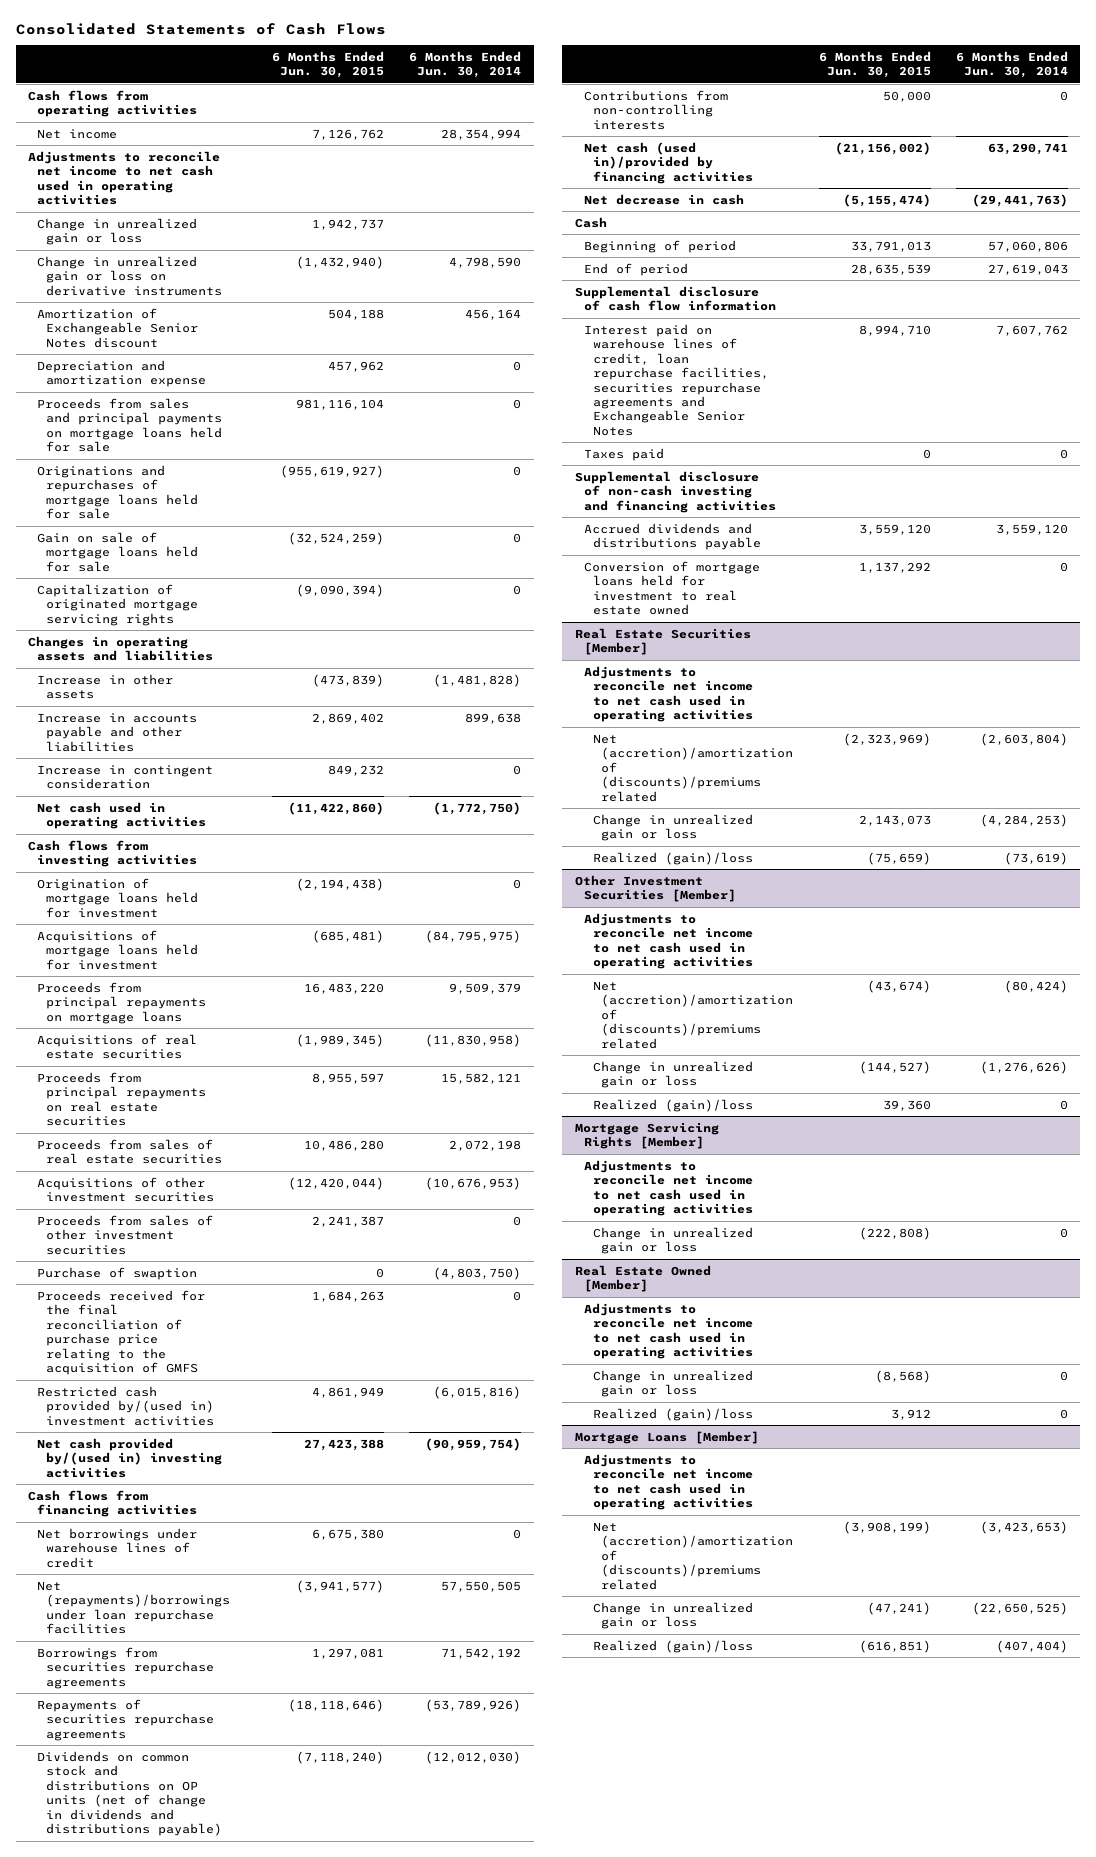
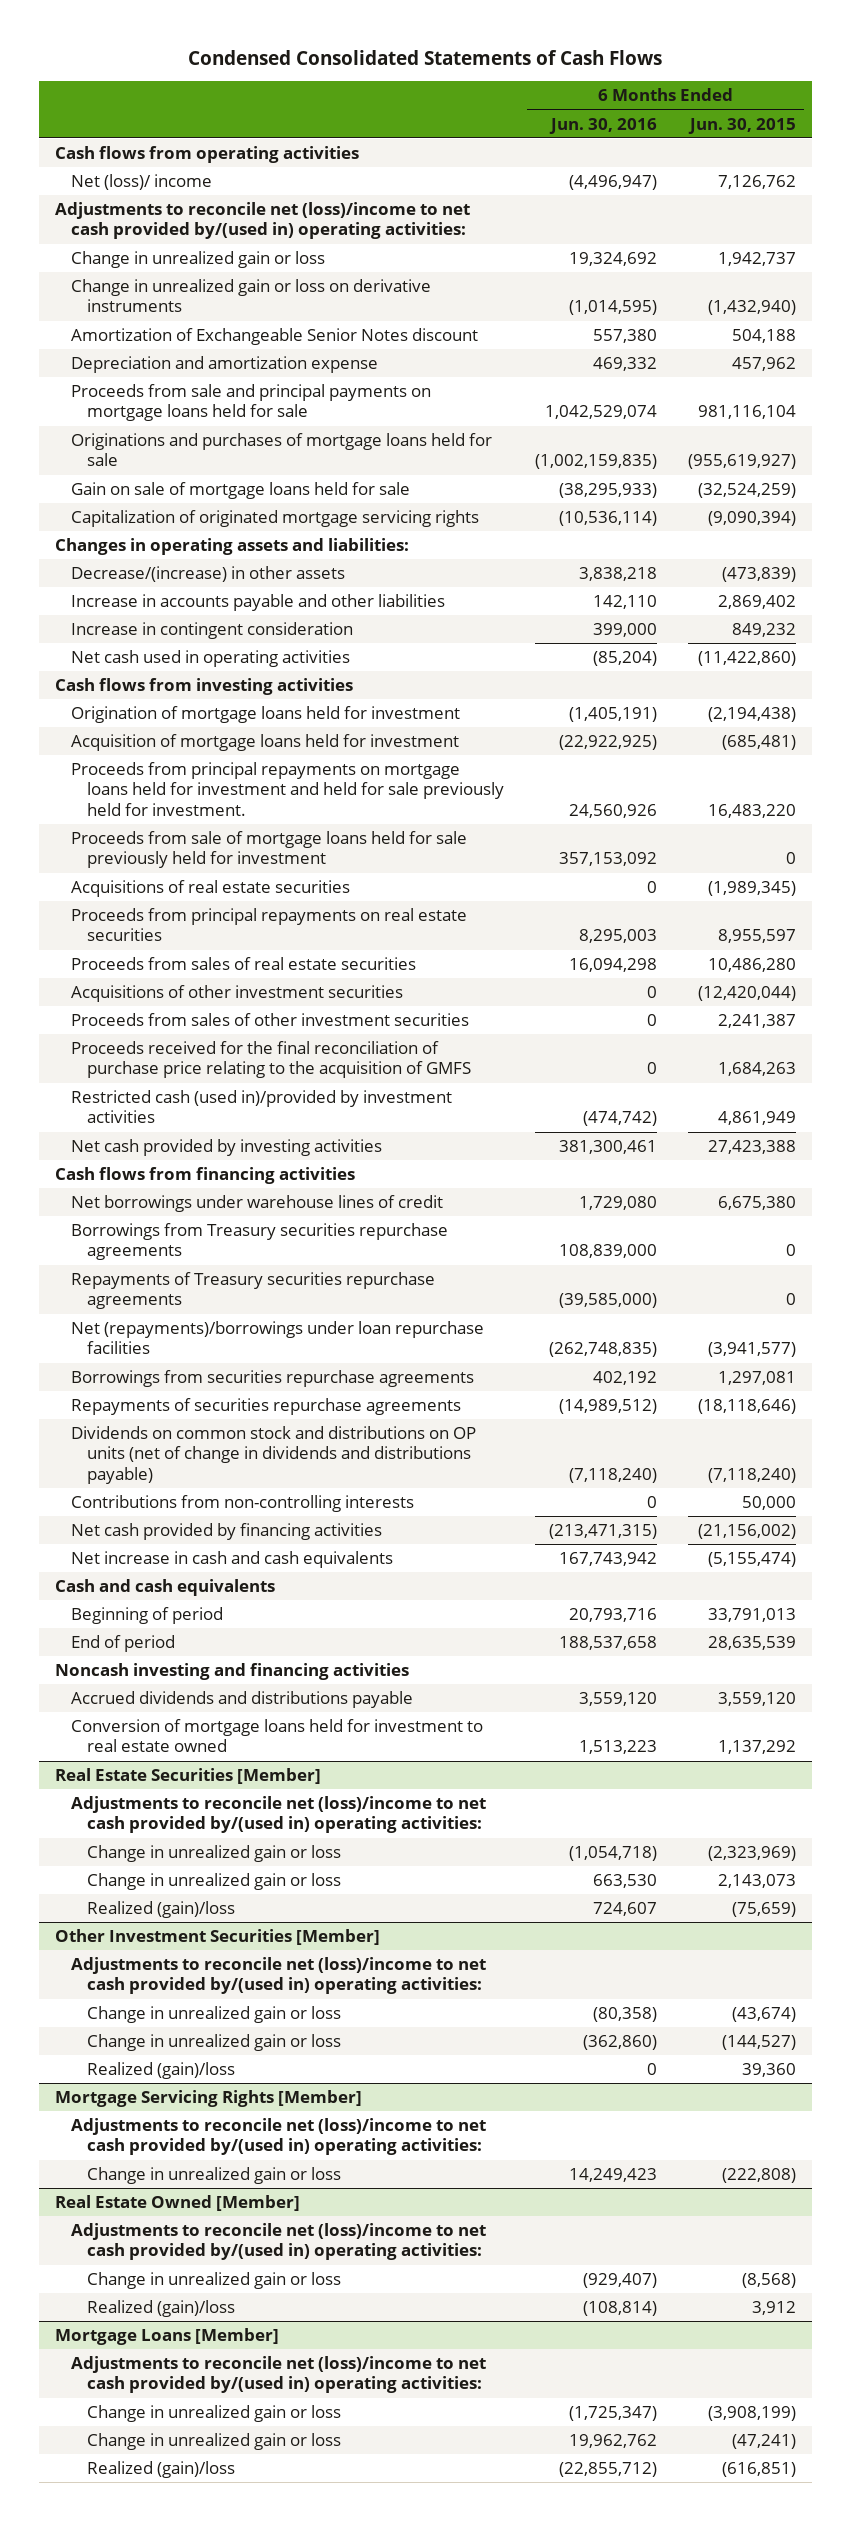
[15,22,386,35] Consolidated Statements of Cash Flows -> [188,49,663,65] Condensed Consolidated Statements of Cash Flows
[408,50,521,79] 6 Months Ended Jun. 30, 2014 -> none
none -> [548,117,657,134] Jun. 30, 2016
[36,128,117,139] Net income -> [70,174,212,191] Net (loss)/ income
[28,150,221,206] Adjustments to reconcile net income to net cash used in operating activities -> [54,202,470,240] Adjustments to reconcile net (loss)/income to net cash provided by/(used in) operating activities:
[36,397,222,453] Proceeds from sales and principal payments on mortgage loans held for sale -> [70,384,431,422] Proceeds from sale and principal payments on mortgage loans held for sale
[36,464,198,520] Originations and repurchases of mortgage loans held for sale -> [70,433,492,467] Originations and purchases of mortgage loans held for sale
[28,635,213,662] Changes in operating assets and liabilities -> [54,538,409,556] Changes in operating assets and liabilities:
[36,673,173,700] Increase in other assets -> [70,566,345,583] Decrease/(increase) in other assets
[36,929,198,970] Acquisitions of mortgage loans held for investment -> [70,734,459,752] Acquisition of mortgage loans held for investment
[36,981,206,1024] Proceeds from principal repayments on mortgage loans -> [70,762,504,816] Proceeds from principal repayments on mortgage loans held for investment and held for sale previously held for investment.
none -> [70,831,467,869] Proceeds from sale of mortgage loans held for sale previously held for investment
[36,1266,197,1280] Purchase of swaption -> none
[36,1385,214,1426] Restricted cash provided by/(used in) investment activities -> [70,1090,452,1124] Restricted cash (used in)/provided by investment activities
[36,1437,222,1478] Net cash provided by/(used in) investing activities -> [70,1139,382,1157] Net cash provided by investing activities
none -> [70,1223,448,1261] Borrowings from Treasury securities repurchase agreements
none -> [70,1272,435,1310] Repayments of Treasury securities repurchase agreements
[583,141,753,184] Net cash (used in)/provided by financing activities -> [70,1523,382,1541] Net cash provided by financing activities
[583,193,744,205] Net decrease in cash -> [70,1551,393,1569] Net increase in cash and cash equivalents
[575,216,608,228] Cash -> [54,1579,275,1597] Cash and cash equivalents
[575,285,776,312] Supplemental disclosure of cash flow information -> none
[583,323,769,436] Interest paid on warehouse lines of credit, loan repurchase facilities, securities repurchase agreements and Exchangeable Senior Notes -> none
[583,447,664,461] Taxes paid -> none
[575,470,776,513] Supplemental disclosure of non-cash investing and financing activities -> [54,1663,409,1681] Noncash investing and financing activities
[583,665,753,723] Adjustments to reconcile net income to net cash used in operating activities -> [70,1796,486,1834] Adjustments to reconcile net (loss)/income to net cash provided by/(used in) operating activities:
[592,733,794,802] Net (accretion)/amortization of (discounts)/premiums related -> [86,1845,341,1863] Change in unrealized gain or loss
[583,912,753,970] Adjustments to reconcile net income to net cash used in operating activities -> [70,1957,486,1995] Adjustments to reconcile net (loss)/income to net cash provided by/(used in) operating activities:
[592,980,794,1049] Net (accretion)/amortization of (discounts)/premiums related -> [86,2006,341,2024] Change in unrealized gain or loss
[583,1159,753,1217] Adjustments to reconcile net income to net cash used in operating activities -> [70,2118,486,2156] Adjustments to reconcile net (loss)/income to net cash provided by/(used in) operating activities:
[583,1302,753,1360] Adjustments to reconcile net income to net cash used in operating activities -> [70,2223,486,2261] Adjustments to reconcile net (loss)/income to net cash provided by/(used in) operating activities:
[583,1453,753,1511] Adjustments to reconcile net income to net cash used in operating activities -> [70,2356,486,2394] Adjustments to reconcile net (loss)/income to net cash provided by/(used in) operating activities:
[592,1521,794,1590] Net (accretion)/amortization of (discounts)/premiums related -> [86,2405,341,2423] Change in unrealized gain or loss

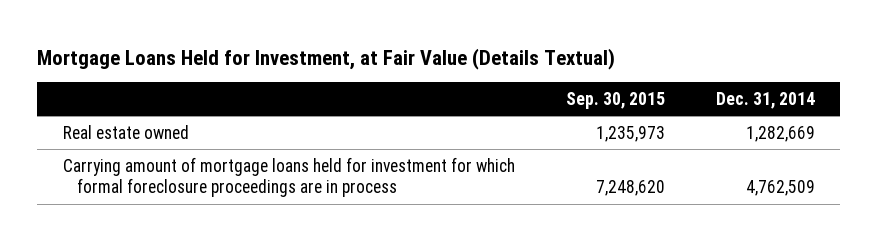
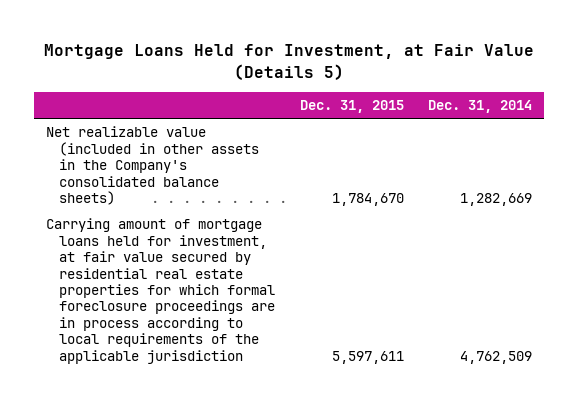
[37,47,616,70] Mortgage Loans Held for Investment, at Fair Value (Details Textual) -> [44,43,535,80] Mortgage Loans Held for Investment, at Fair Value (Details 5)
[565,92,665,110] Sep. 30, 2015 -> none
none -> [299,100,404,114] Dec. 31, 2015
[62,124,189,139] Real estate owned -> [46,126,260,206] Net realizable value (included in other assets in the Company's consolidated balance sheets)
[62,156,515,198] Carrying amount of mortgage loans held for investment for which formal foreclosure proceedings are in process -> [46,218,276,364] Carrying amount of mortgage loans held for investment, at fair value secured by residential real estate properties for which formal foreclosure proceedings are in process according to local requirements of the applicable jurisdiction

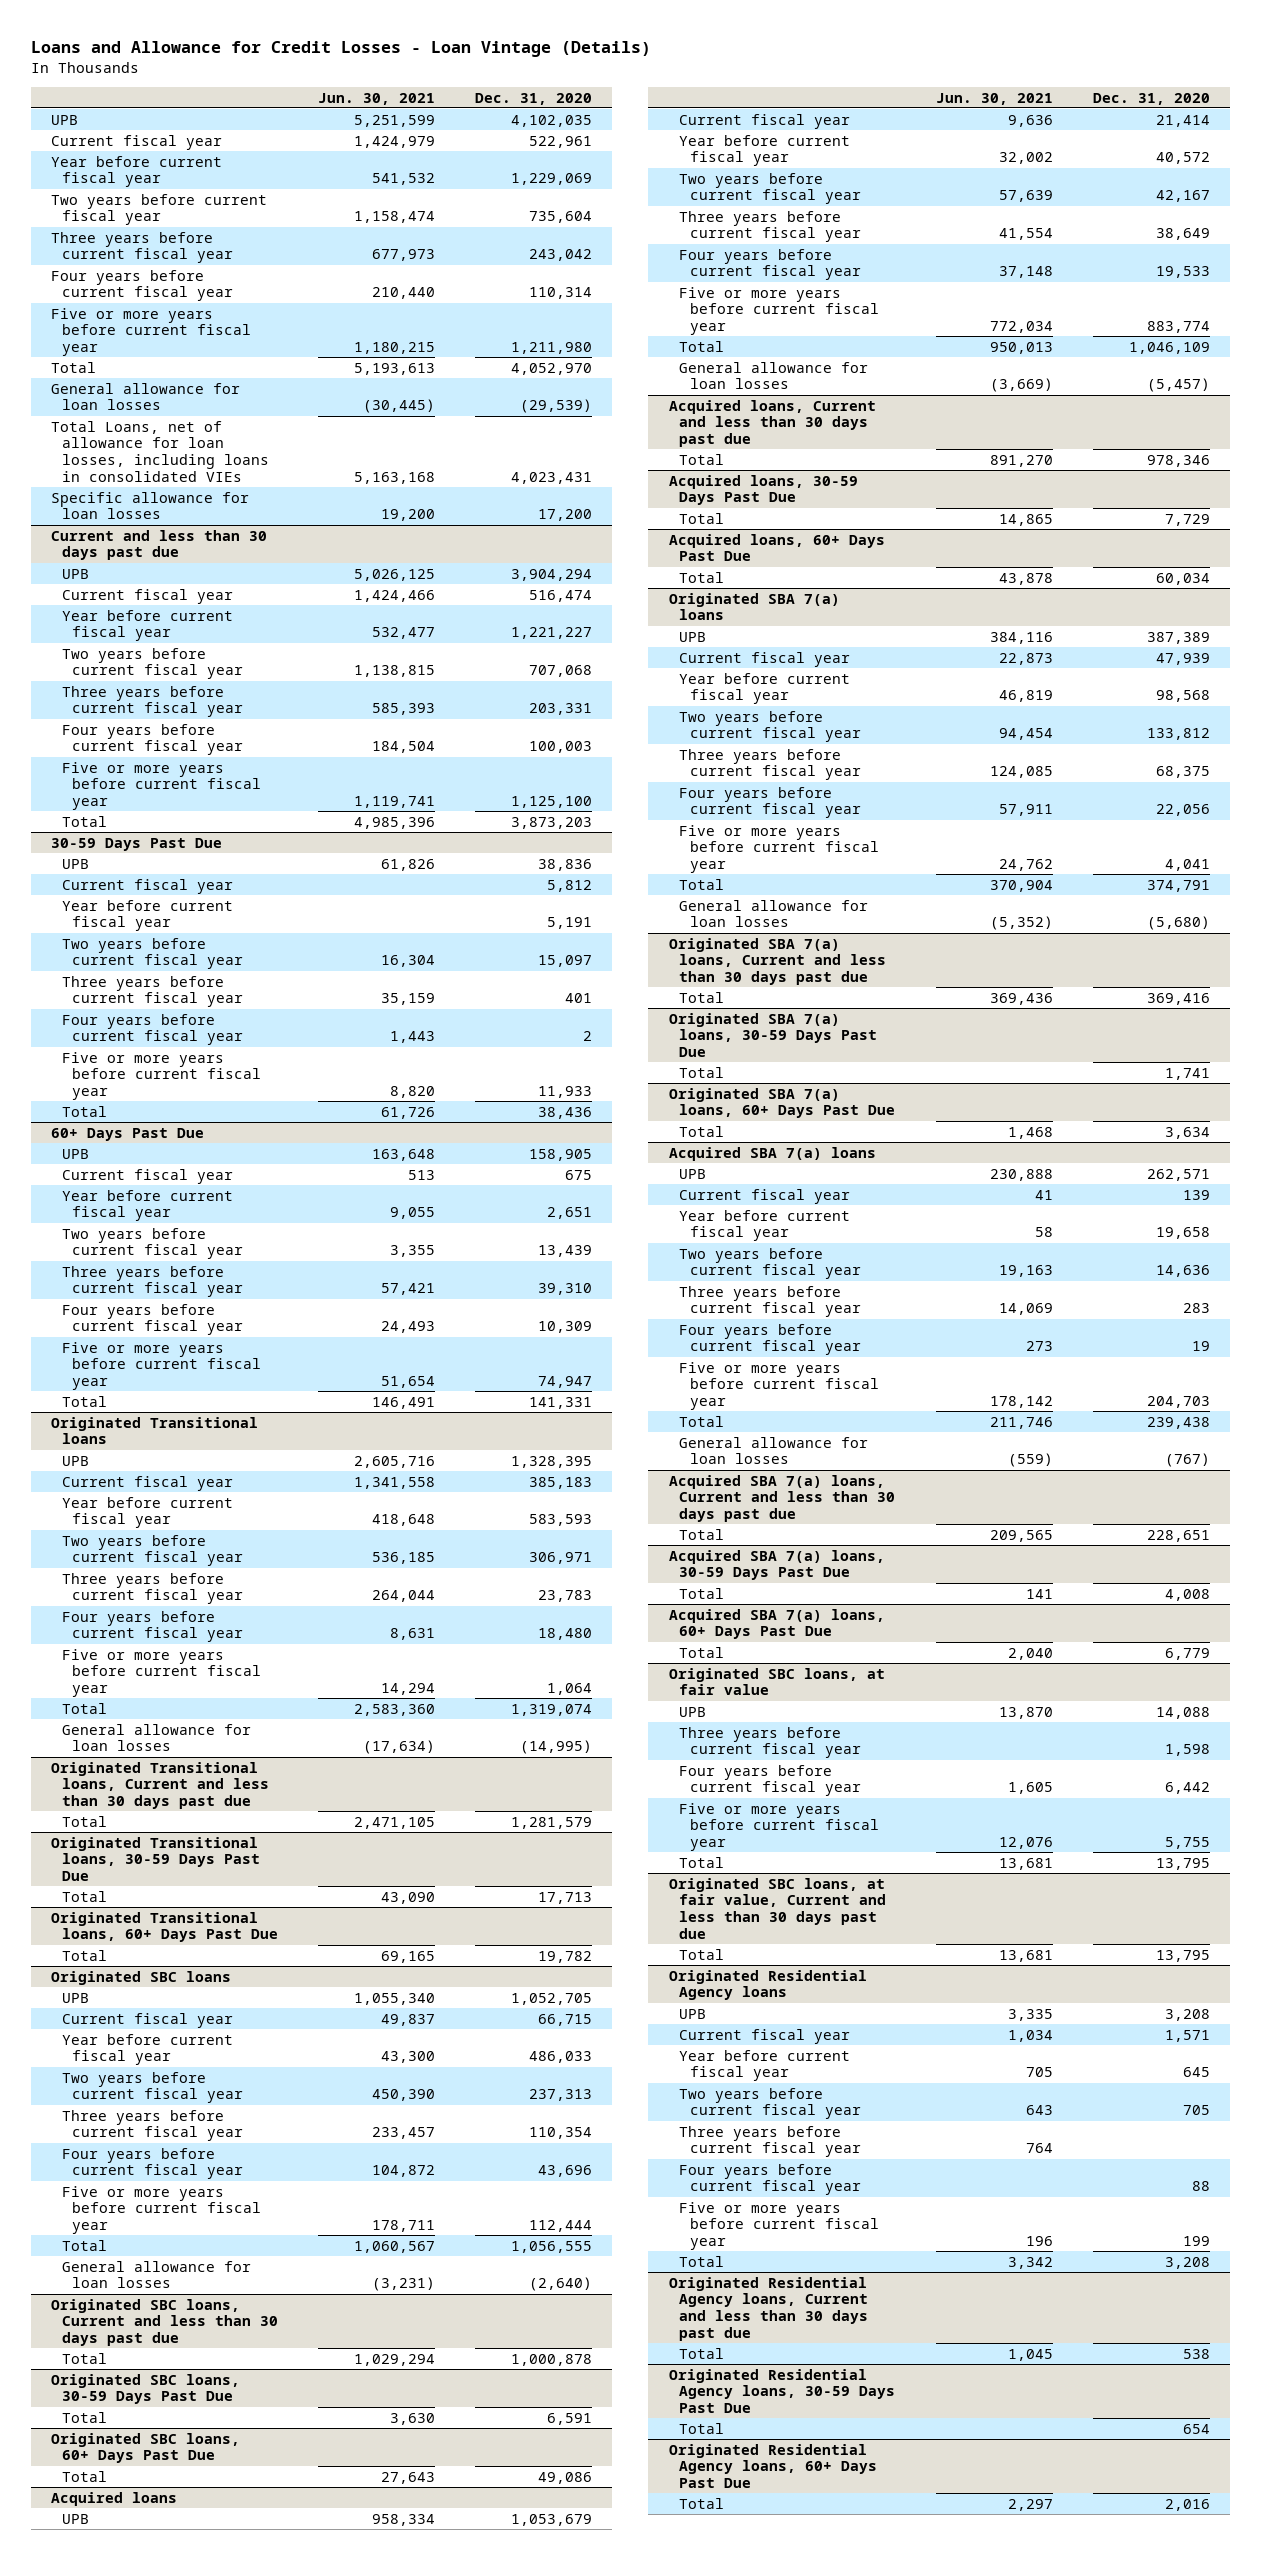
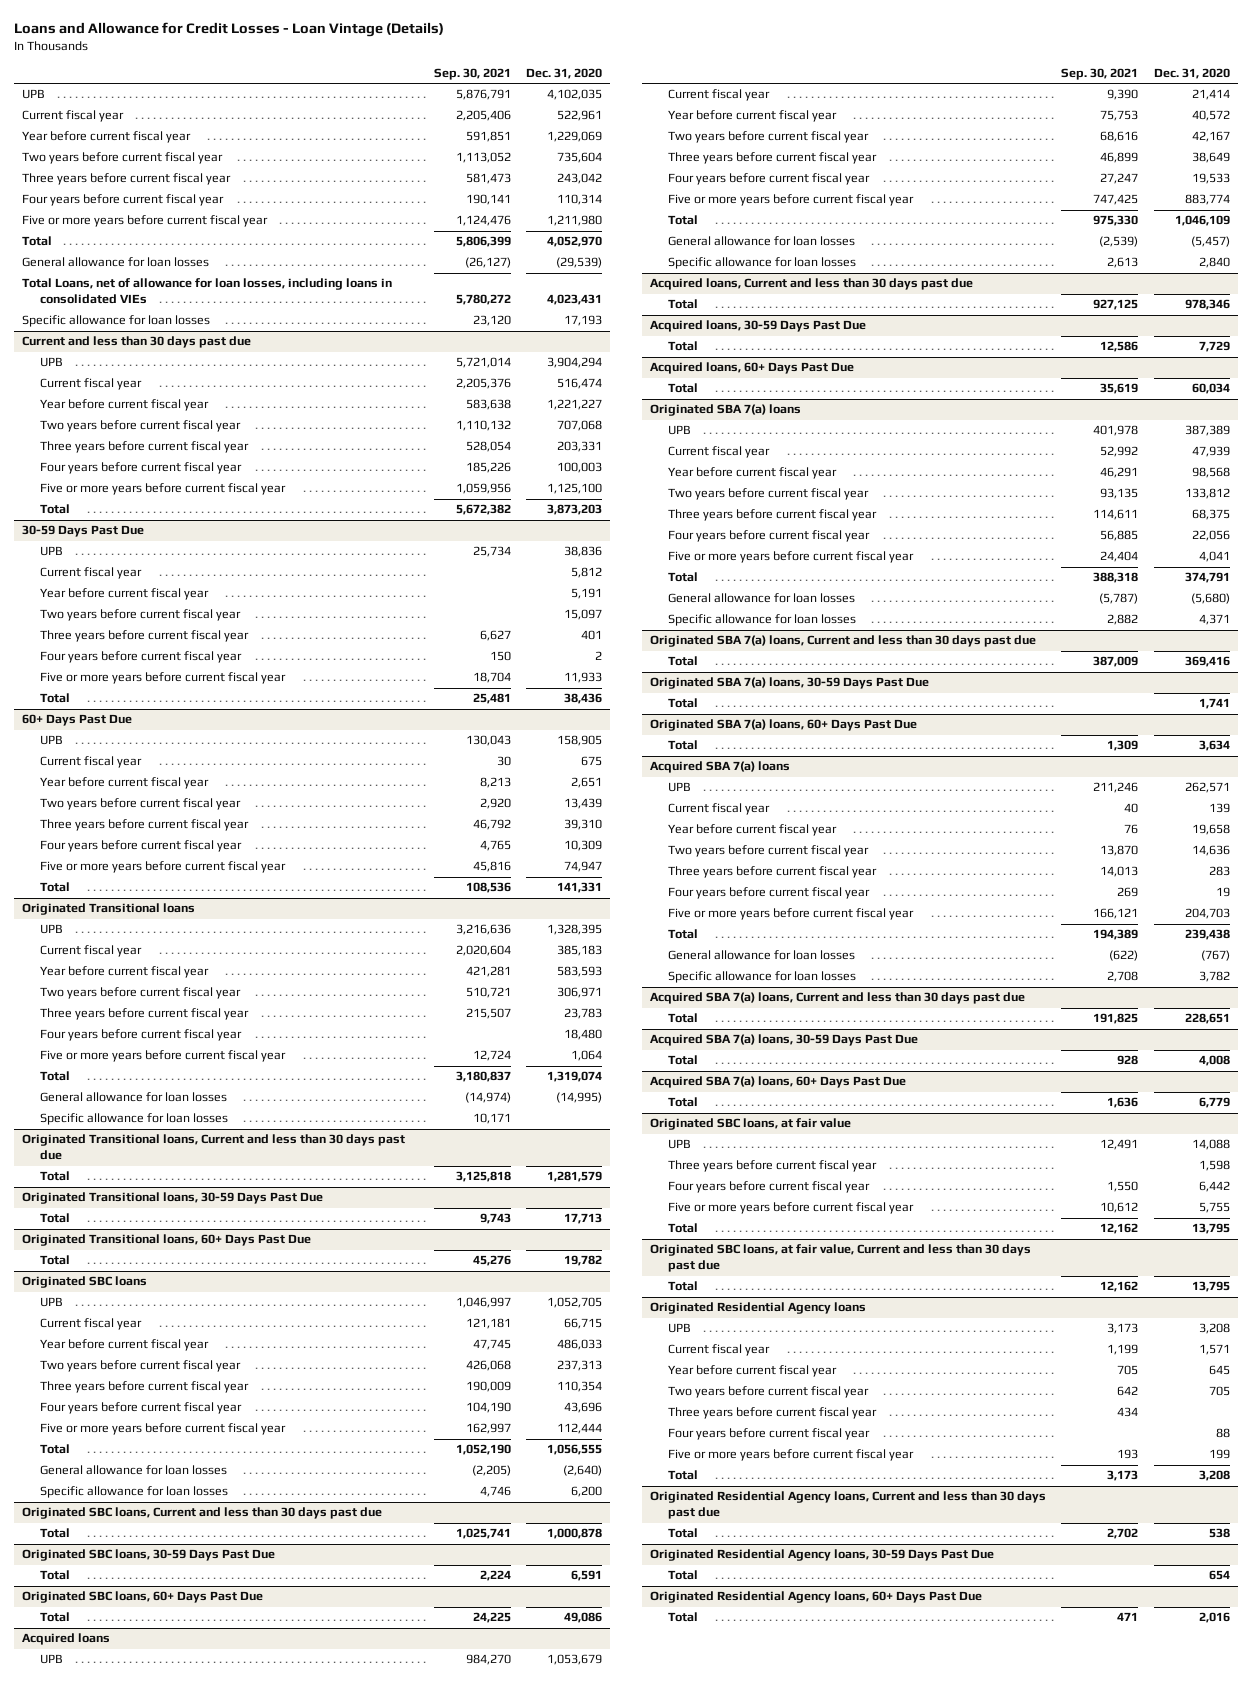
[317,92,435,105] Jun. 30, 2021 -> none
none -> [433,68,511,81] Sep. 30, 2021
[538,509,593,522] 17,200 -> [564,315,603,327] 17,193
none -> [39,1113,228,1126] Specific allowance for loan losses
none -> [39,1486,228,1499] Specific allowance for loan losses
none -> [667,257,856,270] Specific allowance for loan losses
none -> [667,614,856,627] Specific allowance for loan losses
none -> [667,971,856,984] Specific allowance for loan losses

